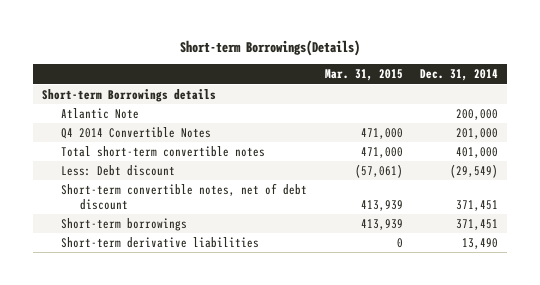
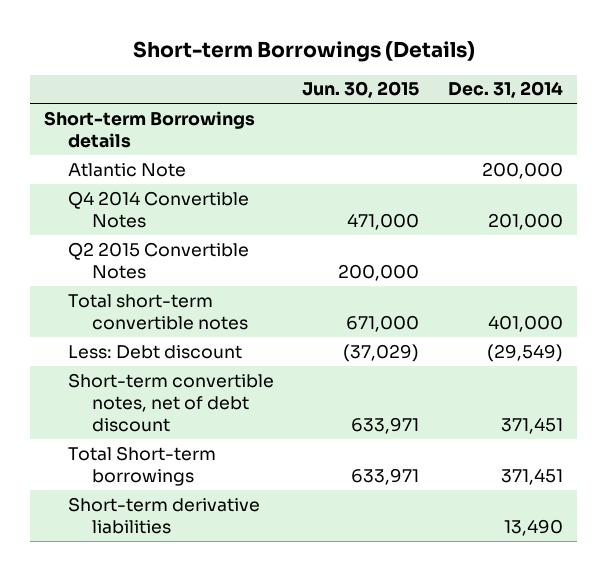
[179,40,360,57] Short-term Borrowings(Details) -> [132,41,475,63] Short-term Borrowings (Details)
[324,69,403,82] Mar. 31, 2015 -> none
none -> [302,81,420,99] Jun. 30, 2015
none -> [67,241,249,279] Q2 2015 Convertible Notes
[60,217,187,231] Short-term borrowings -> [67,445,216,486] Total Short-term borrowings

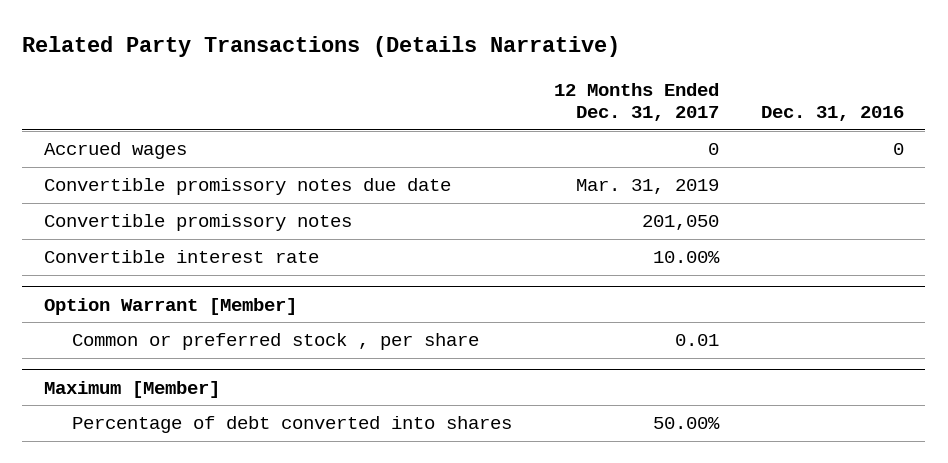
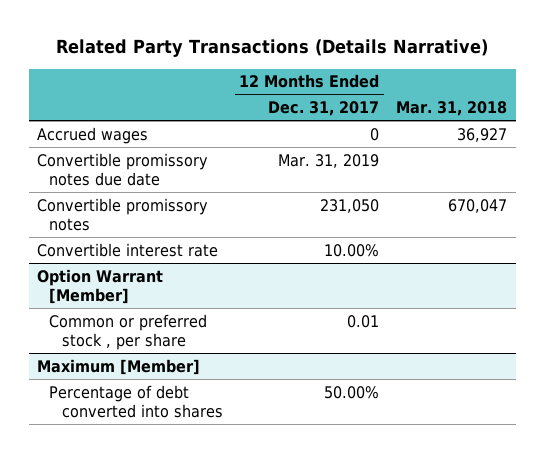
[761,106,905,122] Dec. 31, 2016 -> none
none -> [396,101,508,117] Mar. 31, 2018
[641,215,719,231] 201,050 -> [320,198,380,213] 231,050

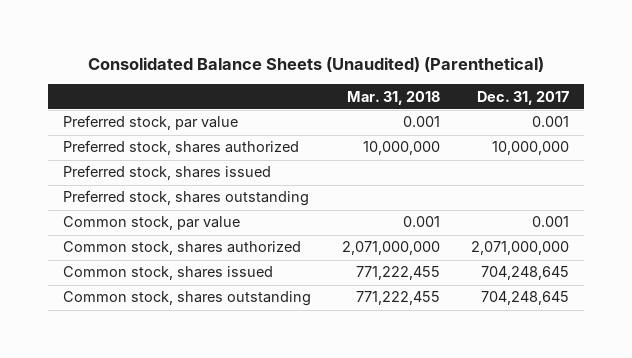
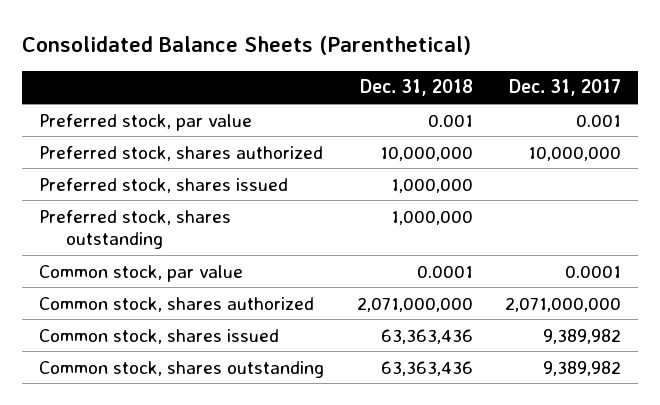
[87,56,544,72] Consolidated Balance Sheets (Unaudited) (Parenthetical) -> [22,35,472,55] Consolidated Balance Sheets (Parenthetical)
[346,90,440,105] Mar. 31, 2018 -> none
none -> [359,79,473,97] Dec. 31, 2018
[531,216,569,228] 0.001 -> [565,264,622,278] 0.0001
[480,266,569,281] 704,248,645 -> [543,328,622,344] 9,389,982
[480,291,569,306] 704,248,645 -> [543,360,622,376] 9,389,982

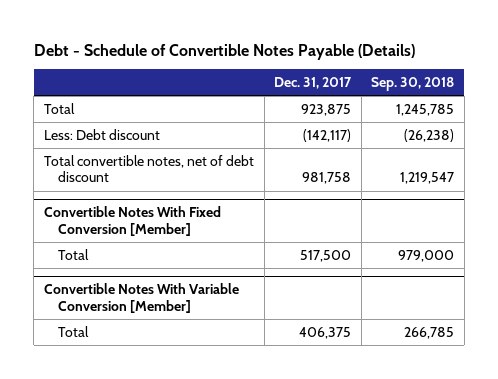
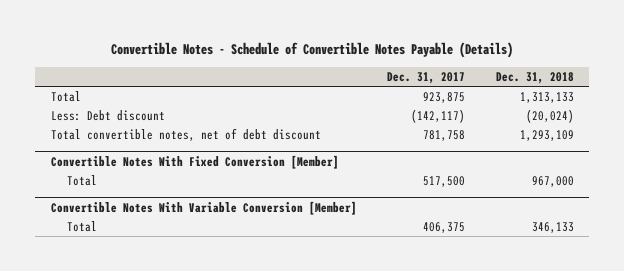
[33,43,415,60] Debt - Schedule of Convertible Notes Payable (Details) -> [111,42,514,59] Convertible Notes - Schedule of Convertible Notes Payable (Details)
[371,77,455,92] Sep. 30, 2018 -> none
none -> [495,71,574,84] Dec. 31, 2018
[302,172,352,185] 981,758 -> [423,129,466,141] 781,758

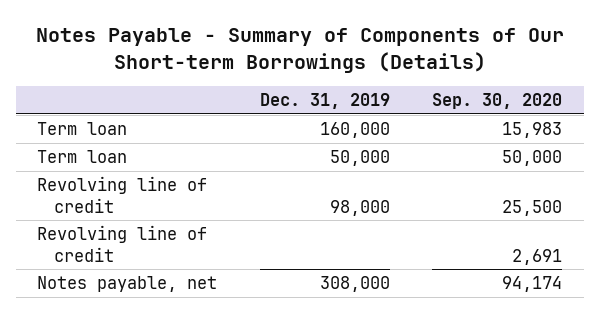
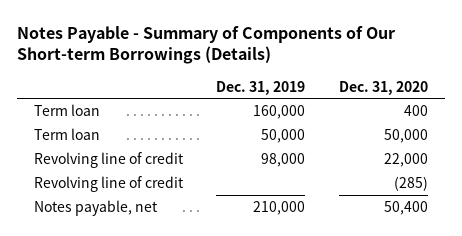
[432,92,563,109] Sep. 30, 2020 -> none
none -> [339,80,429,95] Dec. 31, 2020
[319,276,390,293] 308,000 -> [253,201,306,216] 210,000

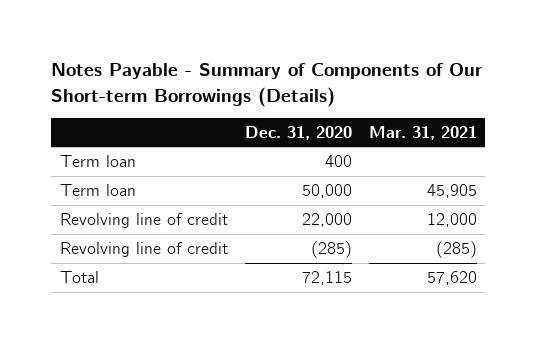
[216,80,306,95] Dec. 31, 2019 -> none
none -> [368,125,477,140] Mar. 31, 2021
[33,200,158,217] Notes payable, net -> none
none -> [59,270,99,283] Total

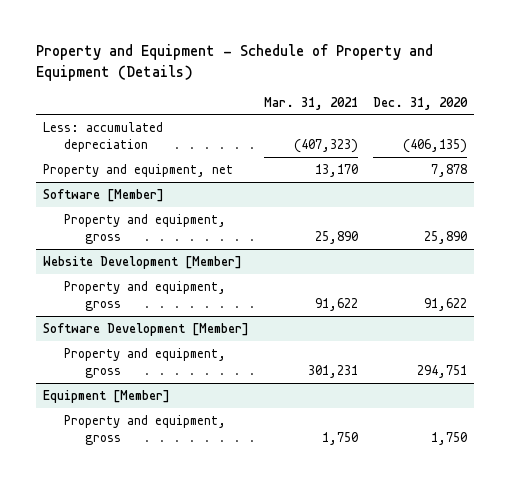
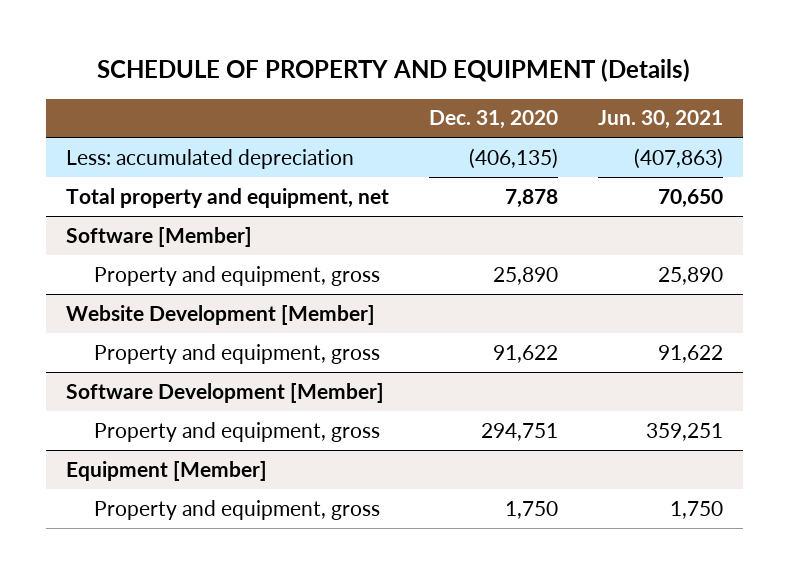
[35,44,433,81] Property and Equipment - Schedule of Property and Equipment (Details) -> [97,58,691,82] SCHEDULE OF PROPERTY AND EQUIPMENT (Details)
[263,96,358,110] Mar. 31, 2021 -> none
none -> [597,110,723,130] Jun. 30, 2021
[43,163,234,177] Property and equipment, net -> [65,187,389,208] Total property and equipment, net

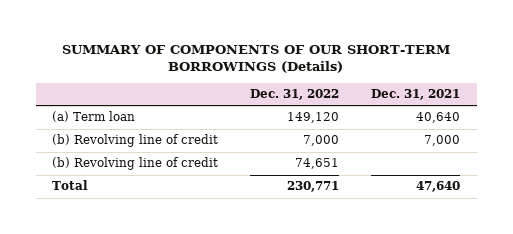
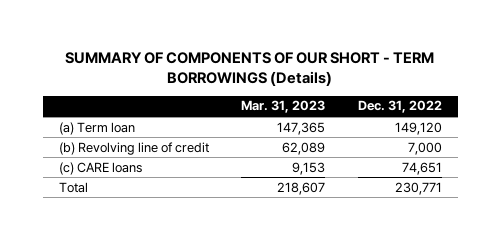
[62,44,451,74] SUMMARY OF COMPONENTS OF OUR SHORT-TERM BORROWINGS (Details) -> [65,51,435,86] SUMMARY OF COMPONENTS OF OUR SHORT - TERM BORROWINGS (Details)
[371,89,461,101] Dec. 31, 2021 -> none
none -> [241,100,326,114] Mar. 31, 2023
[52,157,219,171] (b) Revolving line of credit -> [59,161,143,175] (c) CARE loans

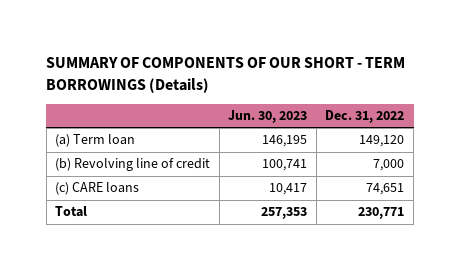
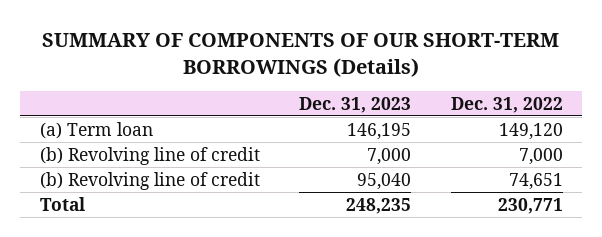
[46,56,406,93] SUMMARY OF COMPONENTS OF OUR SHORT - TERM BORROWINGS (Details) -> [42,32,560,77] SUMMARY OF COMPONENTS OF OUR SHORT-TERM BORROWINGS (Details)
[228,110,308,124] Jun. 30, 2023 -> none
none -> [299,96,412,113] Dec. 31, 2023
[55,182,140,196] (c) CARE loans -> [39,171,260,190] (b) Revolving line of credit

